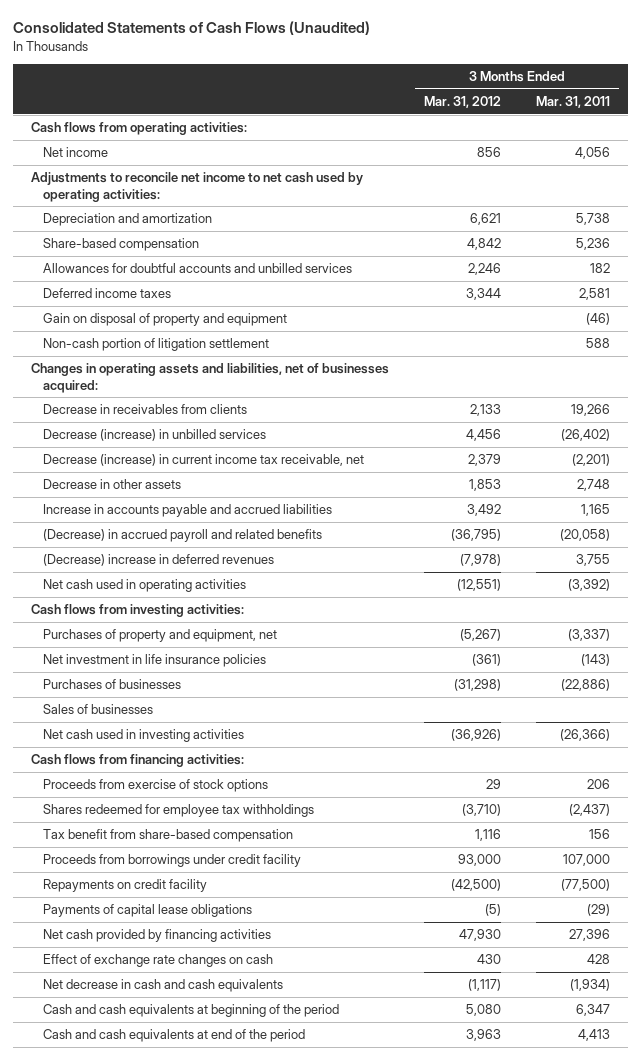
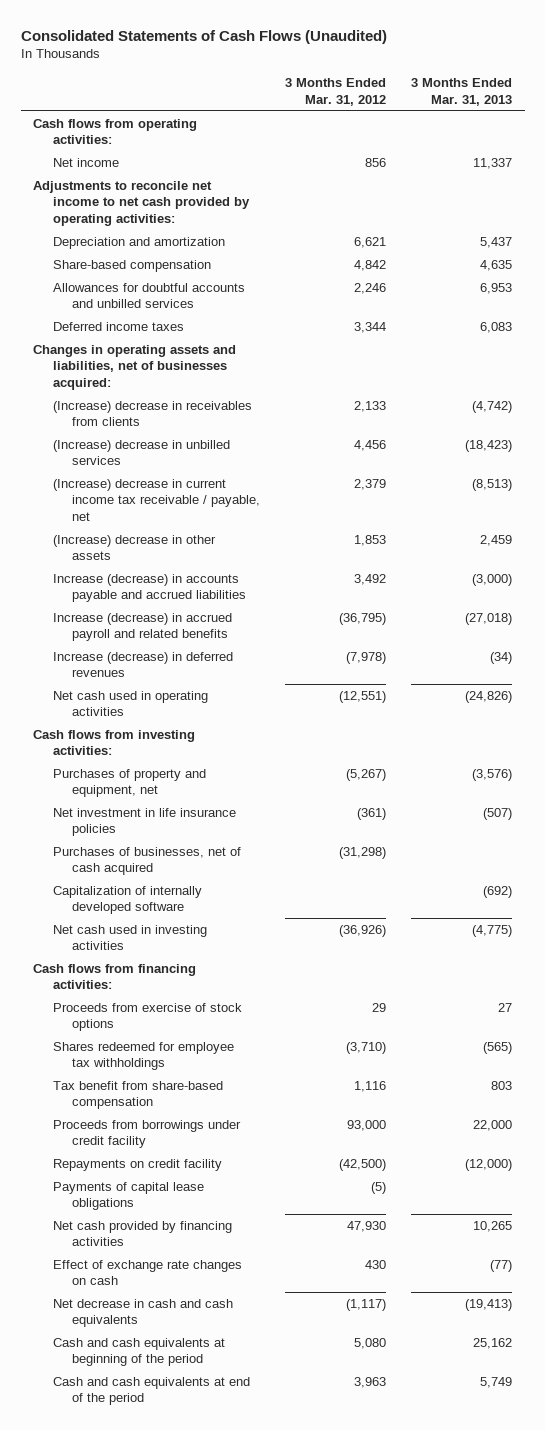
[536,96,611,109] Mar. 31, 2011 -> none
none -> [411,78,513,106] 3 Months Ended Mar. 31, 2013
[30,172,363,202] Adjustments to reconcile net income to net cash used by operating activities: -> [33,180,250,227] Adjustments to reconcile net income to net cash provided by operating activities:
[42,313,287,327] Gain on disposal of property and equipment -> none
[42,338,269,352] Non-cash portion of litigation settlement -> none
[42,404,247,415] Decrease in receivables from clients -> [52,400,252,427] (Increase) decrease in receivables from clients
[42,429,266,442] Decrease (increase) in unbilled services -> [52,439,230,466] (Increase) decrease in unbilled services
[42,454,364,467] Decrease (increase) in current income tax receivable, net -> [52,478,260,522] (Increase) decrease in current income tax receivable / payable, net
[42,479,181,490] Decrease in other assets -> [52,534,216,561] (Increase) decrease in other assets
[42,504,332,518] Increase in accounts payable and accrued liabilities -> [52,573,246,603] Increase (decrease) in accounts payable and accrued liabilities
[42,529,322,543] (Decrease) in accrued payroll and related benefits -> [52,612,232,642] Increase (decrease) in accrued payroll and related benefits
[42,554,274,567] (Decrease) increase in deferred revenues -> [52,651,233,678] Increase (decrease) in deferred revenues
[42,704,153,715] Sales of businesses -> none
[42,679,181,690] Purchases of businesses -> [52,846,241,876] Purchases of businesses, net of cash acquired
none -> [52,885,202,915] Capitalization of internally developed software

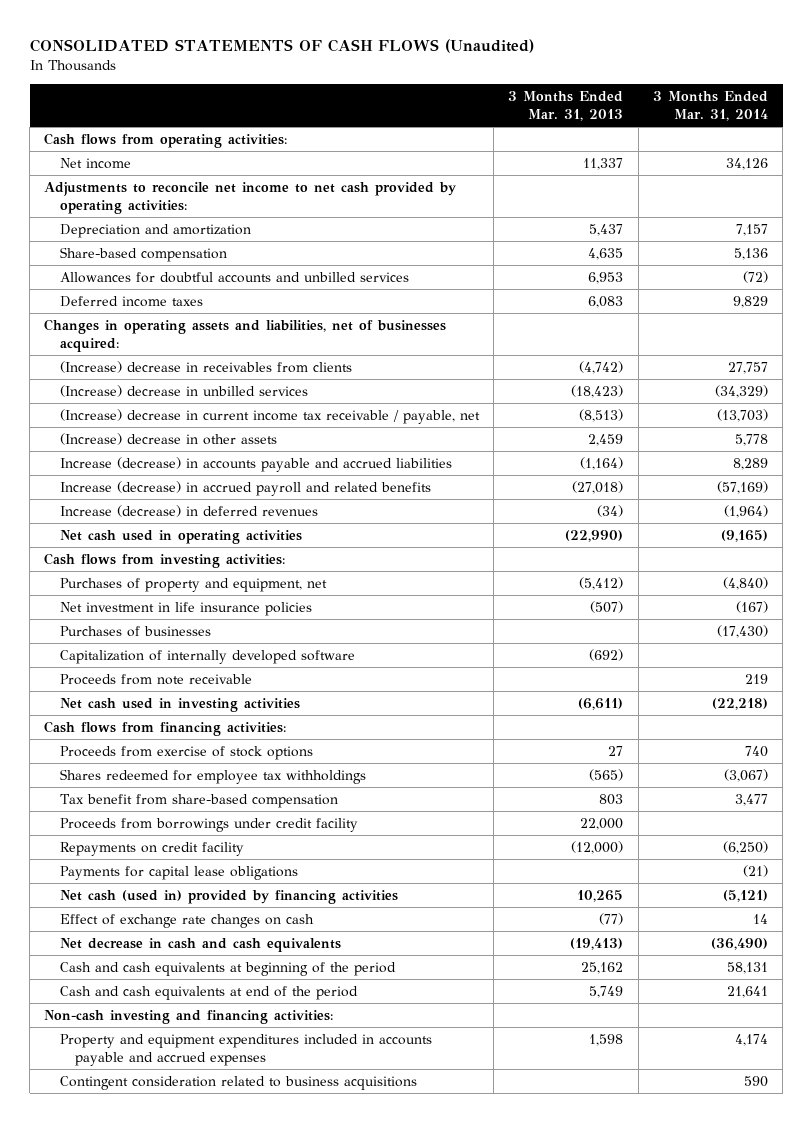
[20,29,387,44] Consolidated Statements of Cash Flows (Unaudited) -> [29,39,534,54] CONSOLIDATED STATEMENTS OF CASH FLOWS (Unaudited)
[284,78,386,106] 3 Months Ended Mar. 31, 2012 -> none
none -> [652,91,768,122] 3 Months Ended Mar. 31, 2014
[472,573,513,586] (3,000) -> [580,456,624,470] (1,164)
[465,690,513,703] (24,826) -> [565,529,624,542] (22,990)
[472,768,513,781] (3,576) -> [579,576,624,590] (5,412)
[52,846,241,876] Purchases of businesses, net of cash acquired -> [59,625,211,637] Purchases of businesses
none -> [59,673,252,685] Proceeds from note receivable
[472,924,513,937] (4,775) -> [578,697,624,710] (6,611)
[52,1181,204,1211] Payments of capital lease obligations -> [59,865,298,880] Payments for capital lease obligations
[52,1220,232,1247] Net cash provided by financing activities -> [59,889,398,904] Net cash (used in) provided by financing activities
none -> [44,1009,334,1024] Non-cash investing and financing activities:
none -> [59,1033,432,1066] Property and equipment expenditures included in accounts payable and accrued expenses
none -> [59,1075,417,1090] Contingent consideration related to business acquisitions

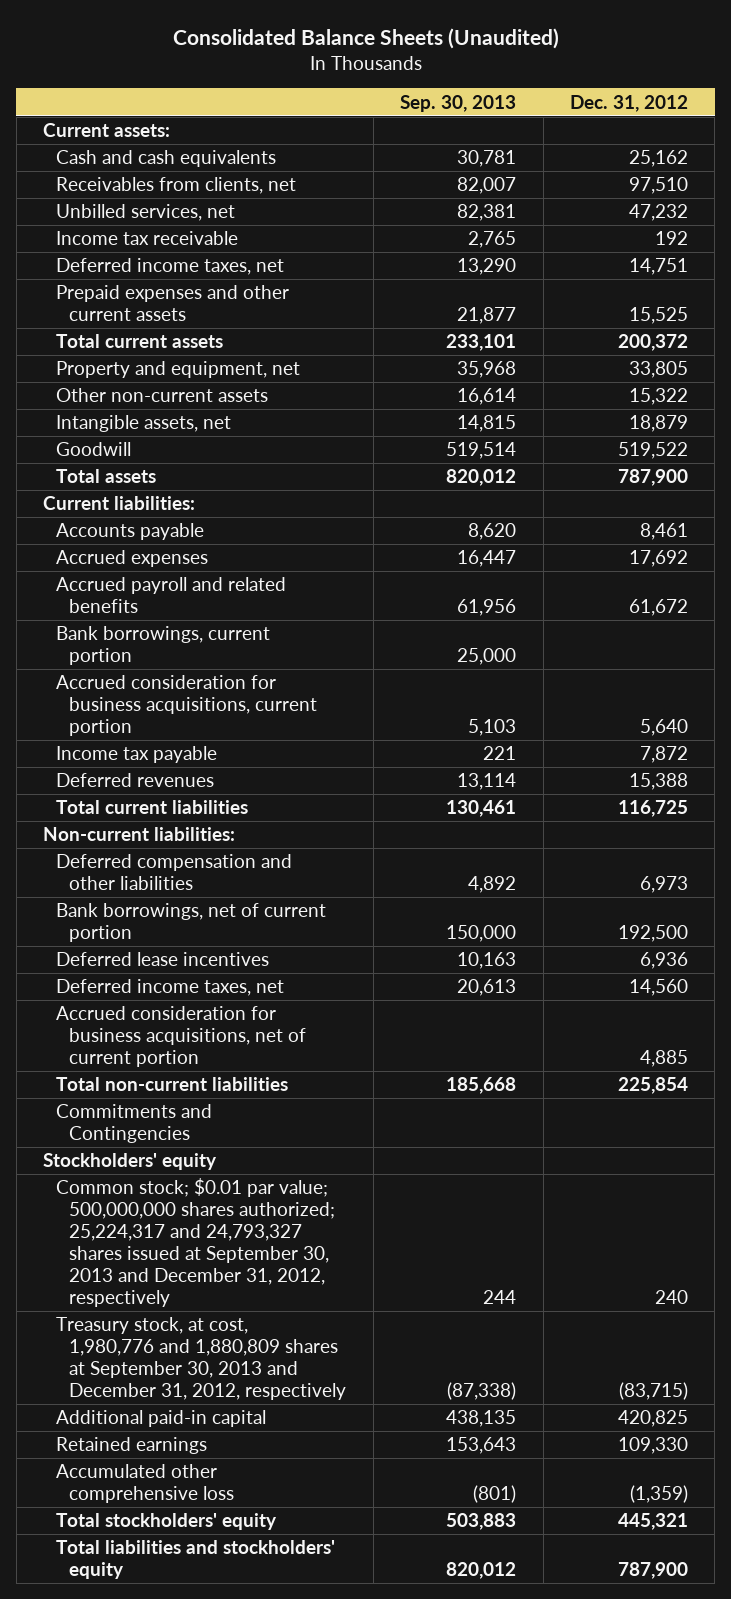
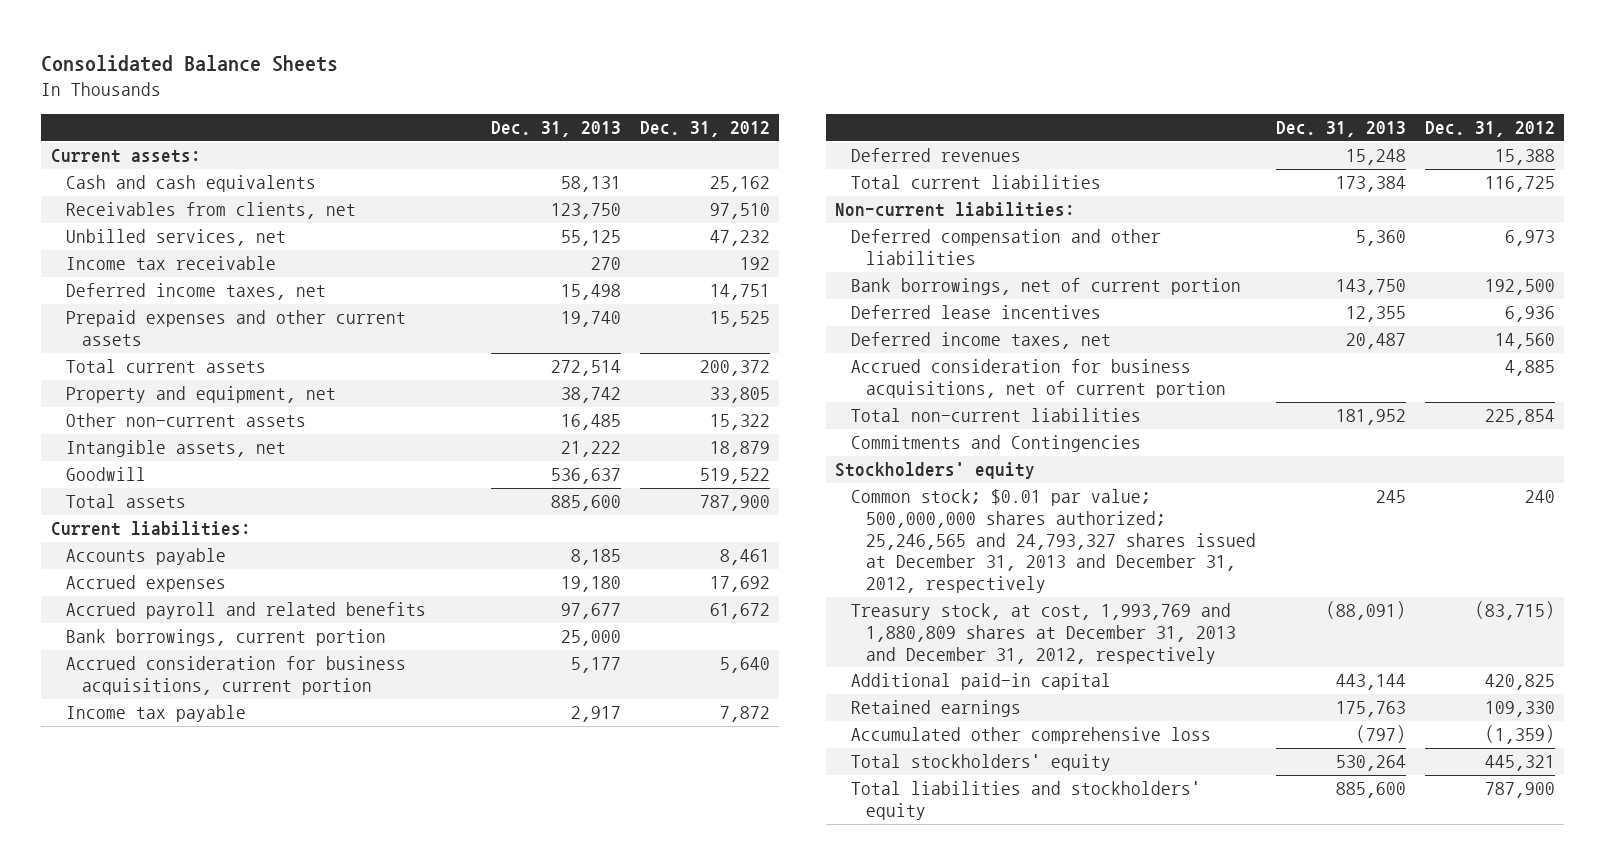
[172,27,559,49] Consolidated Balance Sheets (Unaudited) -> [41,55,339,73] Consolidated Balance Sheets
[400,94,517,112] Sep. 30, 2013 -> none
none -> [490,121,621,138] Dec. 31, 2013
[56,1178,336,1308] Common stock; $0.01 par value; 500,000,000 shares authorized; 25,224,317 and 24,793,327 shares issued at September 30, 2013 and December 31, 2012, respectively -> [850,489,1257,594] Common stock; $0.01 par value; 500,000,000 shares authorized; 25,246,565 and 24,793,327 shares issued at December 31, 2013 and December 31, 2012, respectively
[56,1317,347,1401] Treasury stock, at cost, 1,980,776 and 1,880,809 shares at September 30, 2013 and December 31, 2012, respectively -> [850,603,1237,664] Treasury stock, at cost, 1,993,769 and 1,880,809 shares at December 31, 2013 and December 31, 2012, respectively

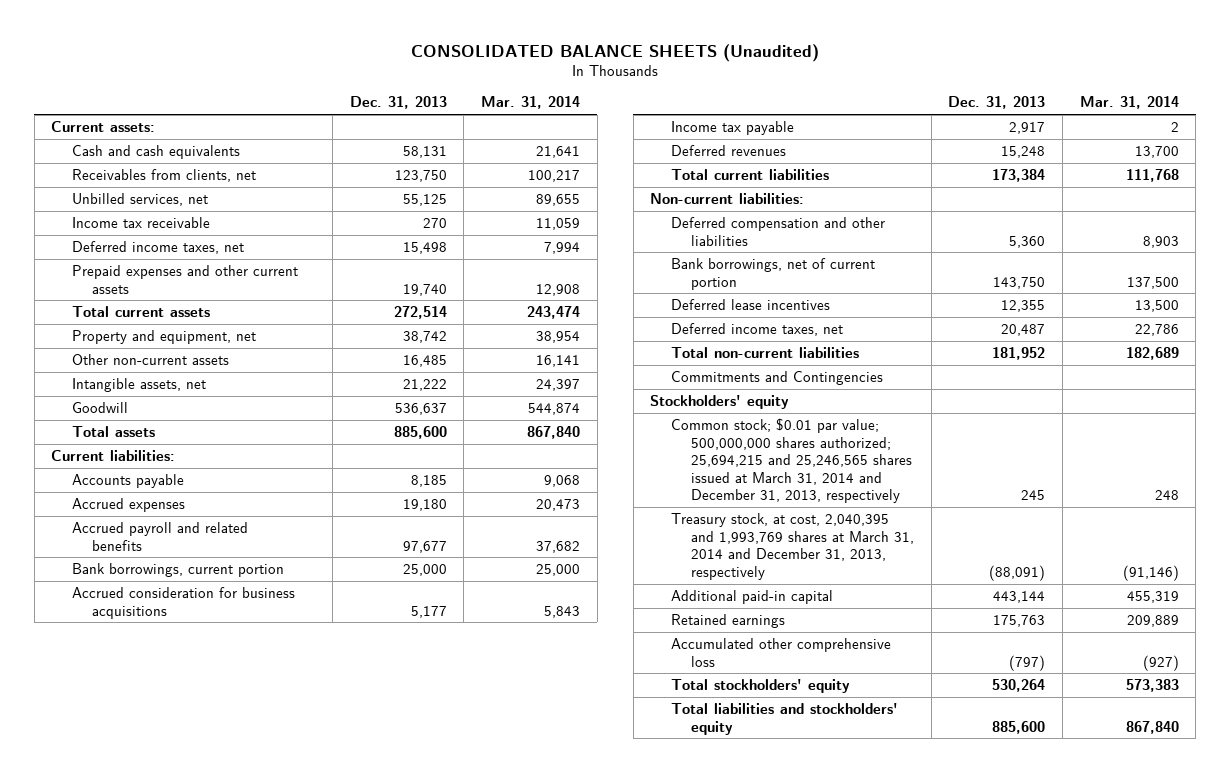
[41,55,339,73] Consolidated Balance Sheets -> [411,43,820,62] CONSOLIDATED BALANCE SHEETS (Unaudited)
[639,121,770,138] Dec. 31, 2012 -> none
none -> [480,96,580,110] Mar. 31, 2014
[66,656,407,696] Accrued consideration for business acquisitions, current portion -> [71,586,295,619] Accrued consideration for business acquisitions
[850,359,1227,399] Accrued consideration for business acquisitions, net of current portion -> none
[850,489,1257,594] Common stock; $0.01 par value; 500,000,000 shares authorized; 25,246,565 and 24,793,327 shares issued at December 31, 2013 and December 31, 2012, respectively -> [670,417,913,504] Common stock; $0.01 par value; 500,000,000 shares authorized; 25,694,215 and 25,246,565 shares issued at March 31, 2014 and December 31, 2013, respectively
[850,603,1237,664] Treasury stock, at cost, 1,993,769 and 1,880,809 shares at December 31, 2013 and December 31, 2012, respectively -> [670,512,915,580] Treasury stock, at cost, 2,040,395 and 1,993,769 shares at March 31, 2014 and December 31, 2013, respectively

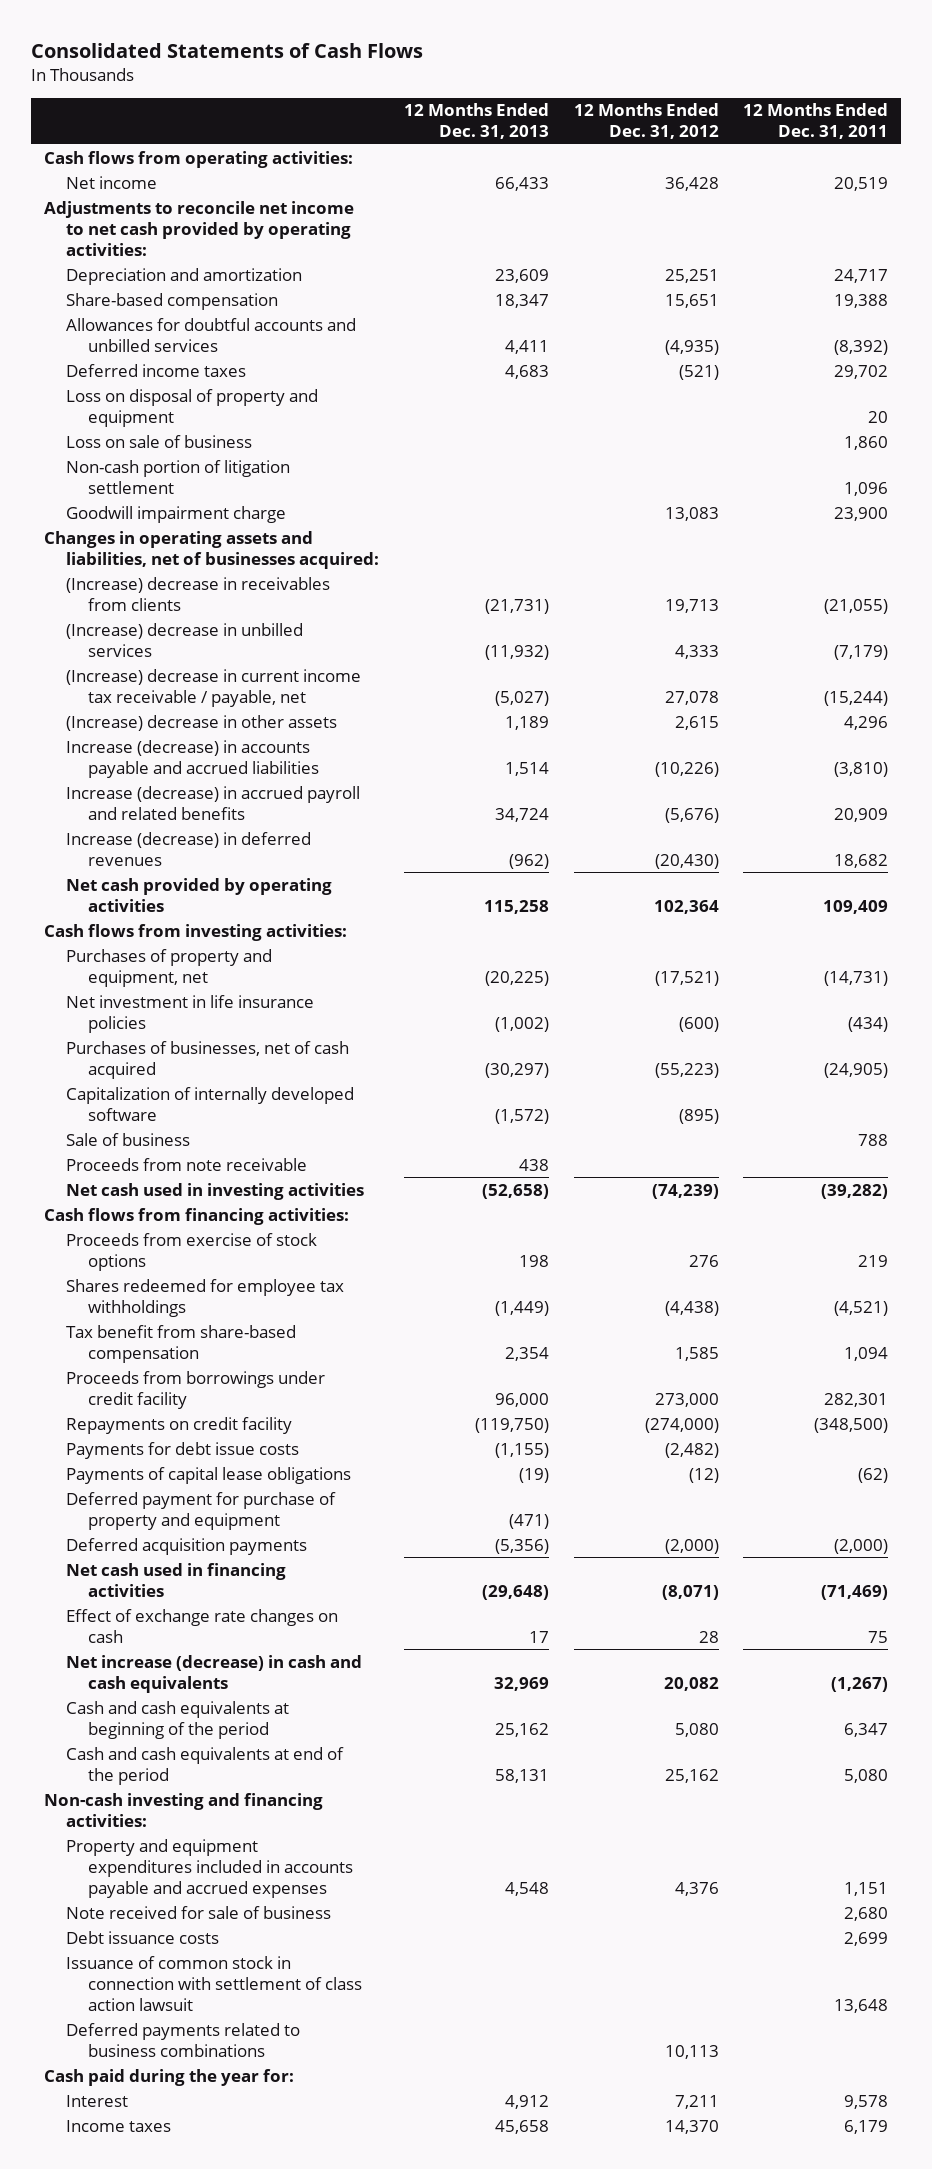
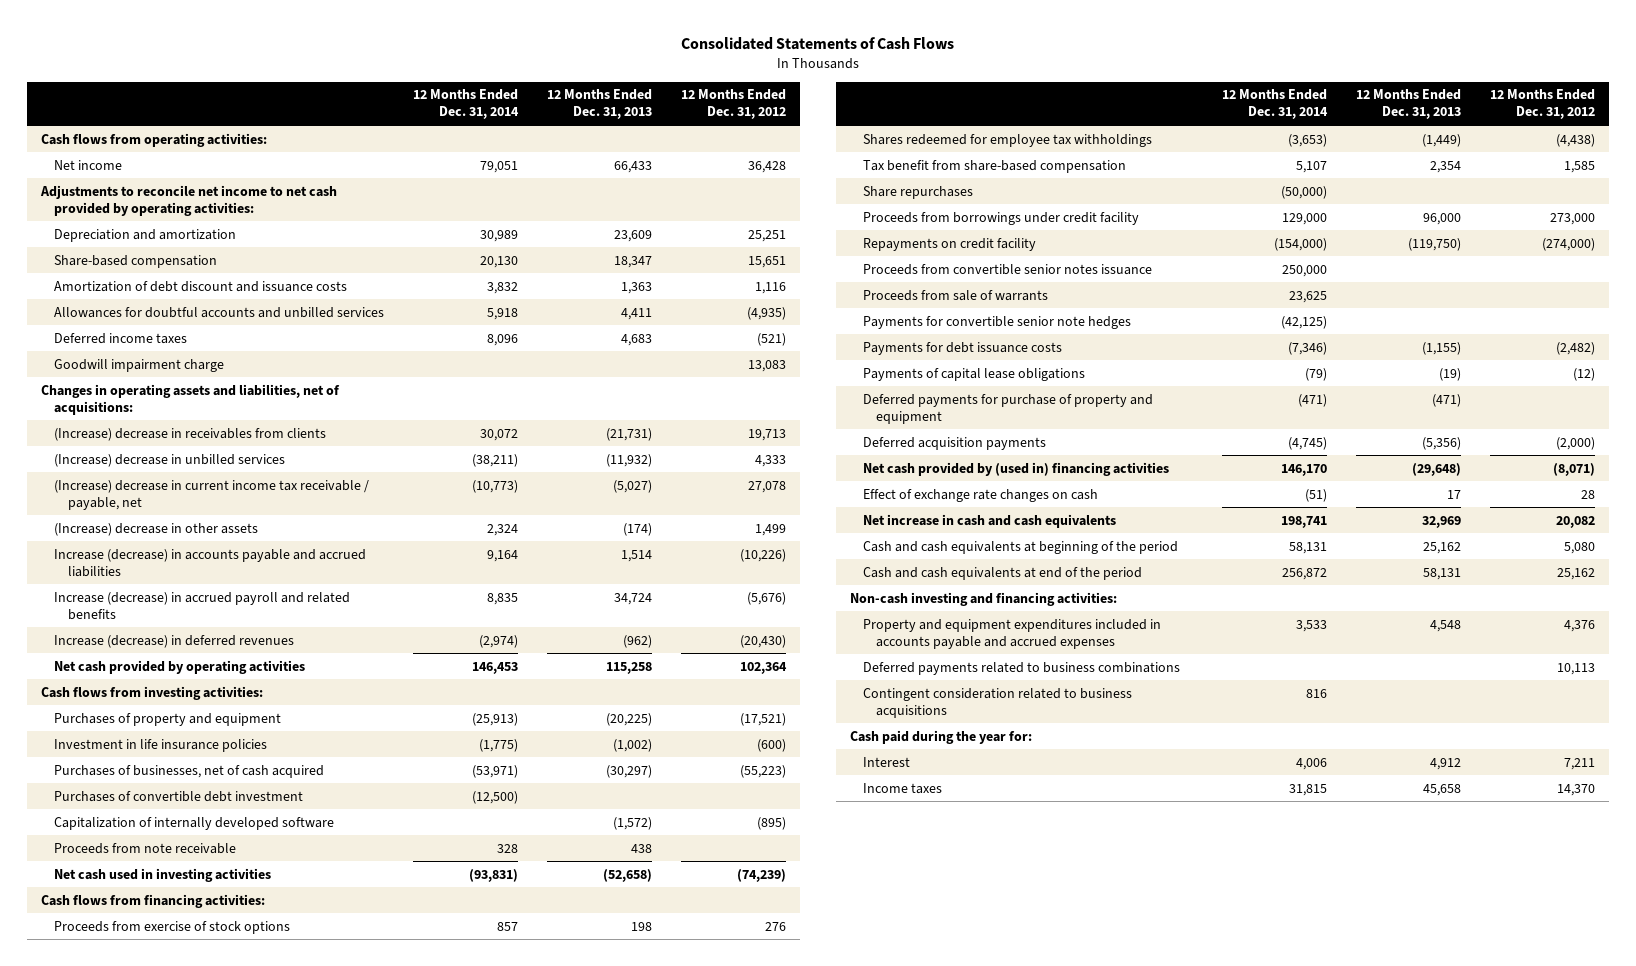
[743,103,889,140] 12 Months Ended Dec. 31, 2011 -> none
none -> [413,89,520,120] 12 Months Ended Dec. 31, 2014
none -> [54,280,348,292] Amortization of debt discount and issuance costs
[66,388,319,427] Loss on disposal of property and equipment -> none
[66,434,253,448] Loss on sale of business -> none
[66,459,291,494] Non-cash portion of litigation settlement -> none
[43,530,380,569] Changes in operating assets and liabilities, net of businesses acquired: -> [41,383,341,415] Changes in operating assets and liabilities, net of acquisitions:
[504,715,549,730] 1,189 -> [623,522,653,536] (174)
[674,715,719,730] 2,615 -> [754,523,786,536] 1,499
[66,948,273,987] Purchases of property and equipment, net -> [54,712,282,726] Purchases of property and equipment
[66,994,315,1033] Net investment in life insurance policies -> [54,738,268,752] Investment in life insurance policies
none -> [54,790,304,802] Purchases of convertible debt investment
[66,1132,191,1146] Sale of business -> none
none -> [863,185,974,199] Share repurchases
none -> [863,263,1153,275] Proceeds from convertible senior notes issuance
none -> [863,289,1049,301] Proceeds from sale of warrants
none -> [863,315,1132,329] Payments for convertible senior note hedges
[66,1441,300,1459] Payments for debt issue costs -> [863,341,1063,355] Payments for debt issuance costs
[66,1491,337,1530] Deferred payment for purchase of property and equipment -> [863,393,1154,424] Deferred payments for purchase of property and equipment
[66,1562,287,1597] Net cash used in financing activities -> [863,461,1170,476] Net cash provided by (used in) financing activities
[66,1654,363,1693] Net increase (decrease) in cash and cash equivalents -> [863,513,1117,528] Net increase in cash and cash equivalents
[66,1905,332,1919] Note received for sale of business -> none
[66,1930,220,1944] Debt issuance costs -> none
[66,1955,363,2011] Issuance of common stock in connection with settlement of class action lawsuit -> none
none -> [863,687,1133,718] Contingent consideration related to business acquisitions

